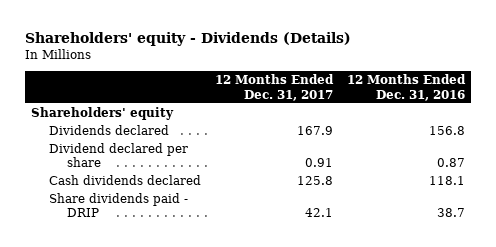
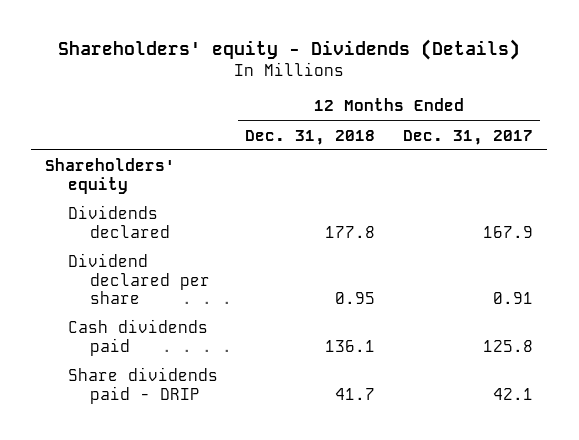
[346,74,466,101] 12 Months Ended Dec. 31, 2016 -> none
none -> [245,129,376,145] Dec. 31, 2018
[49,175,202,186] Cash dividends declared -> [67,318,208,356] Cash dividends paid

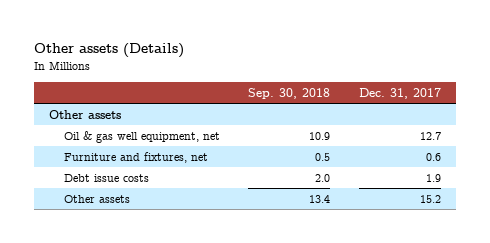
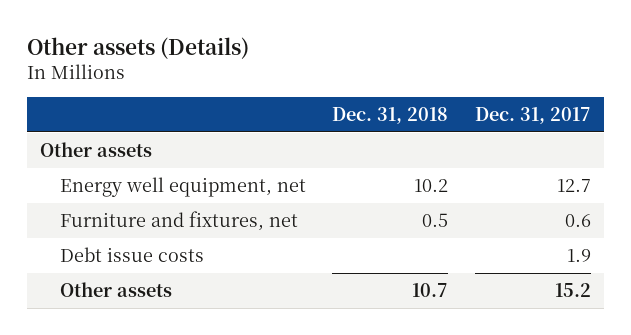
[248,87,331,99] Sep. 30, 2018 -> none
none -> [332,107,449,125] Dec. 31, 2018
[63,130,220,143] Oil & gas well equipment, net -> [59,176,306,197] Energy well equipment, net

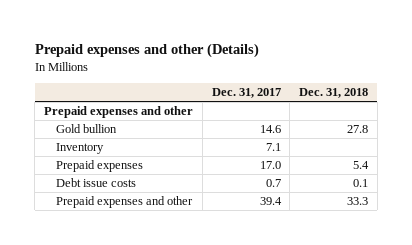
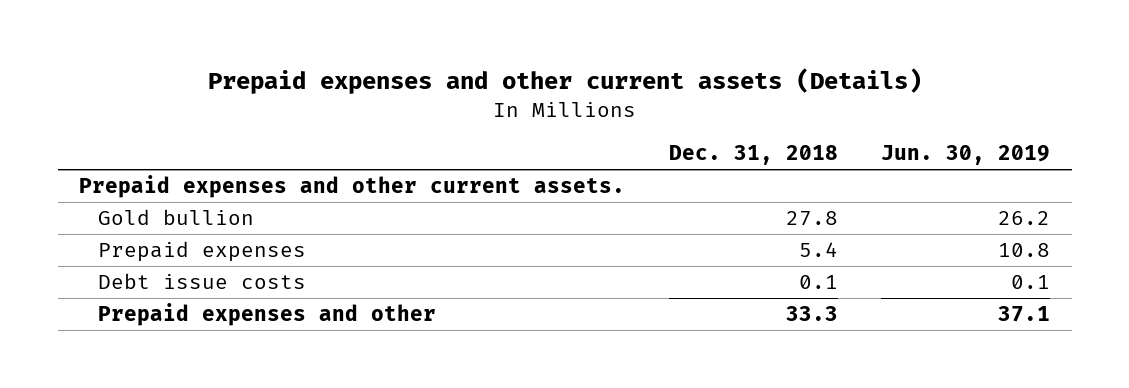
[34,43,259,59] Prepaid expenses and other (Details) -> [207,68,922,95] Prepaid expenses and other current assets (Details)
[211,88,281,99] Dec. 31, 2017 -> none
none -> [880,145,1050,166] Jun. 30, 2019
[43,105,193,118] Prepaid expenses and other -> [79,175,626,199] Prepaid expenses and other current assets.
[56,142,105,154] Inventory -> none

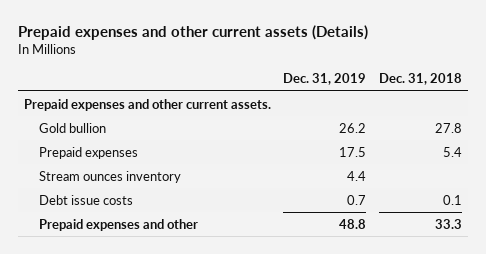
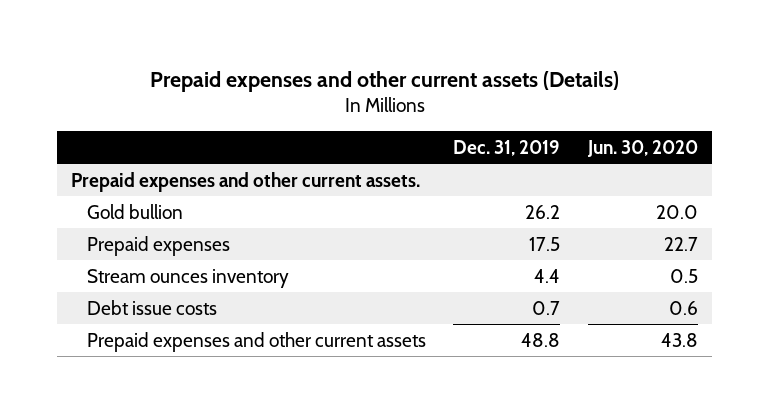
[378,73,462,86] Dec. 31, 2018 -> none
none -> [586,139,698,157] Jun. 30, 2020
[39,218,199,231] Prepaid expenses and other -> [86,331,426,352] Prepaid expenses and other current assets

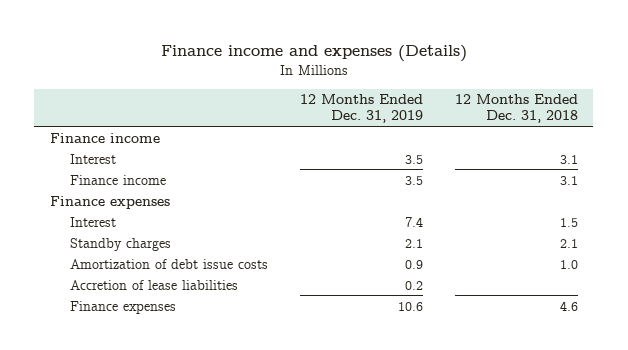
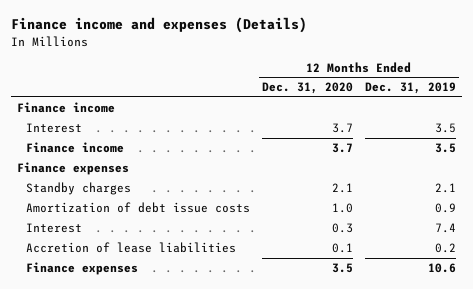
[454,94,578,124] 12 Months Ended Dec. 31, 2018 -> none
none -> [261,82,353,95] Dec. 31, 2020
[70,216,117,227] Interest -> [25,222,82,233] Interest

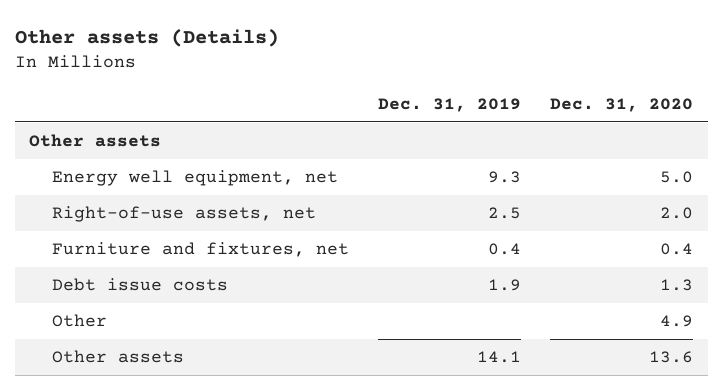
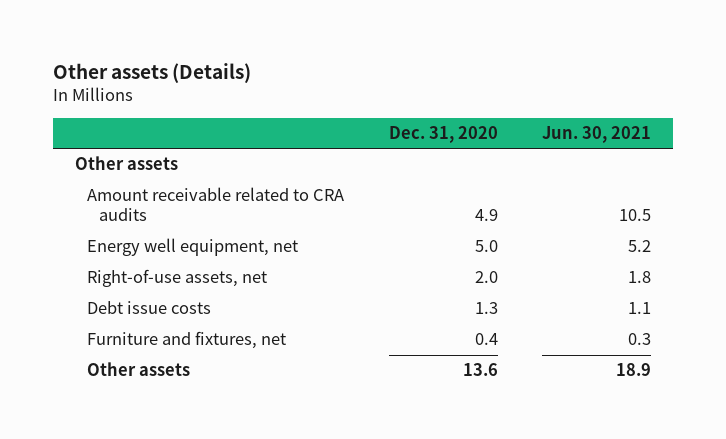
[378,97,522,112] Dec. 31, 2019 -> none
none -> [541,126,651,144] Jun. 30, 2021
none -> [87,187,345,222] Amount receivable related to CRA audits
[52,314,108,328] Other -> none
[52,242,350,258] Furniture and fixtures, net -> [87,331,287,350] Furniture and fixtures, net

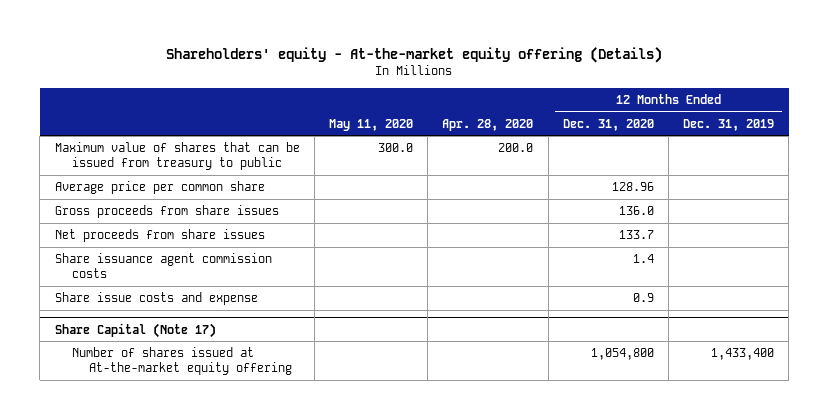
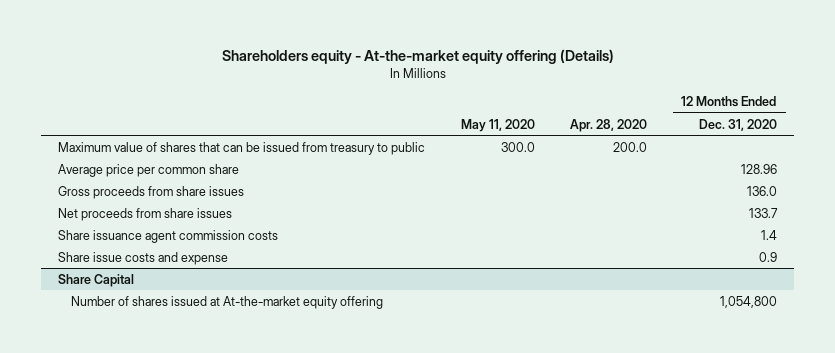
[166,46,663,63] Shareholders' equity - At-the-market equity offering (Details) -> [221,48,614,64] Shareholders equity - At-the-market equity offering (Details)
[683,118,775,131] Dec. 31, 2019 -> none
[54,322,216,338] Share Capital (Note 17) -> [58,273,135,287] Share Capital

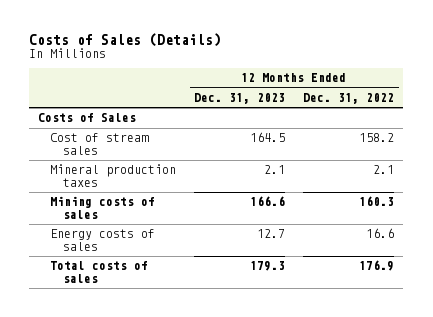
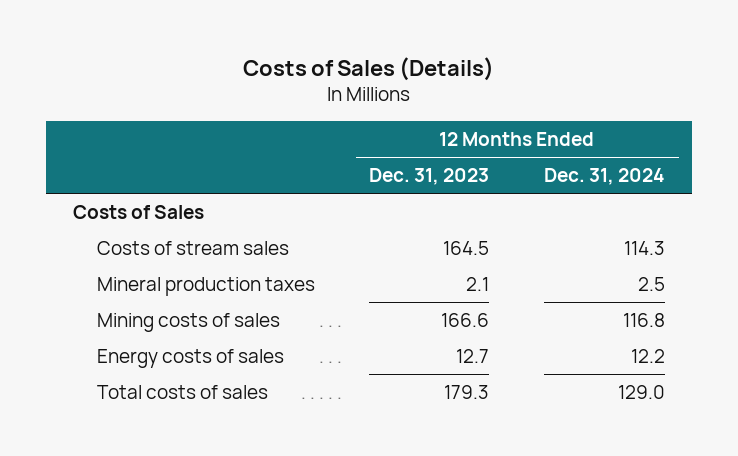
[303,93,395,105] Dec. 31, 2022 -> none
none -> [544,168,666,186] Dec. 31, 2024
[50,133,150,156] Cost of stream sales -> [96,241,289,256] Costs of stream sales

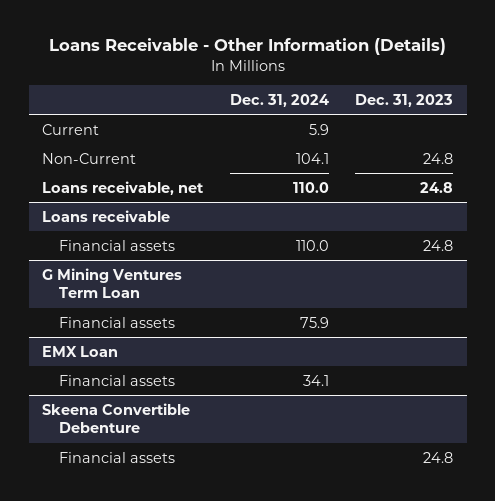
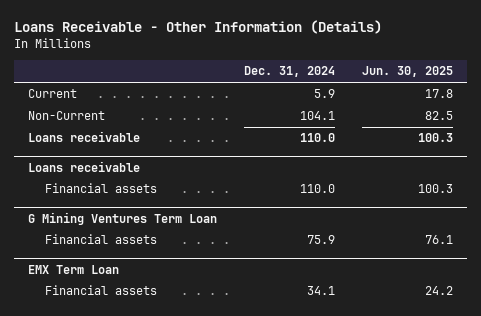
[355,93,454,107] Dec. 31, 2023 -> none
none -> [362,66,454,78] Jun. 30, 2025
[42,180,205,195] Loans receivable, net -> [27,131,140,143] Loans receivable
[42,345,119,357] EMX Loan -> [27,264,119,274] EMX Term Loan
[42,402,191,434] Skeena Convertible Debenture -> none
[58,451,175,463] Financial assets -> none

